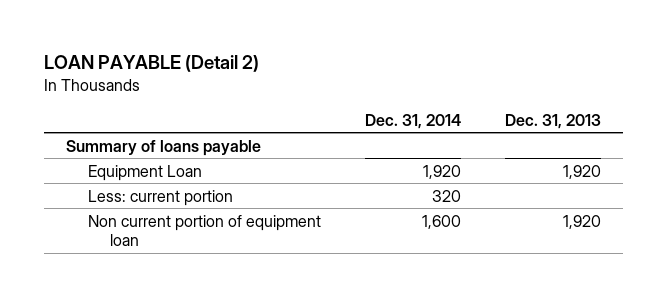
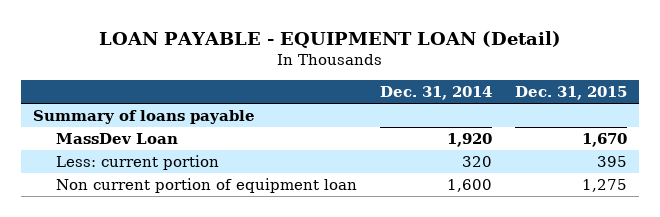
[44,55,260,73] LOAN PAYABLE (Detail 2) -> [98,30,561,48] LOAN PAYABLE - EQUIPMENT LOAN (Detail)
[505,113,602,129] Dec. 31, 2013 -> none
none -> [515,86,628,101] Dec. 31, 2015
[88,164,203,181] Equipment Loan -> [55,133,178,145] MassDev Loan

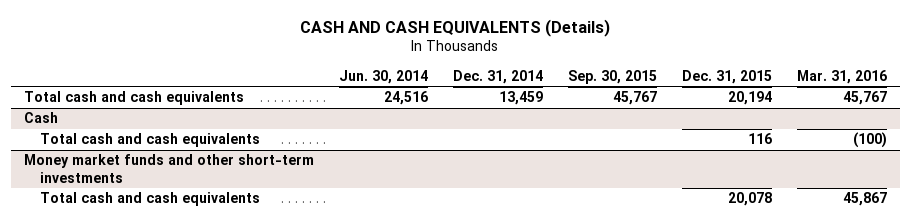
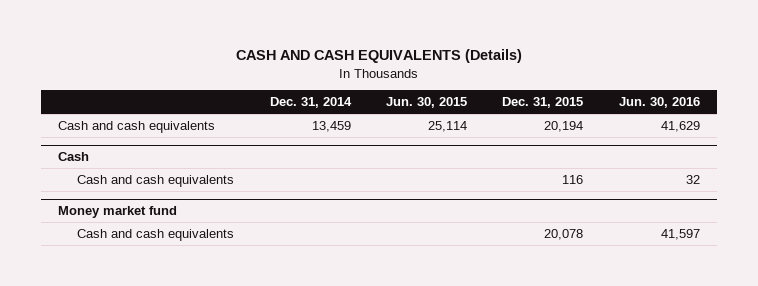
[338,69,428,84] Jun. 30, 2014 -> none
[567,69,657,84] Sep. 30, 2015 -> none
[797,69,888,84] Mar. 31, 2016 -> none
none -> [385,97,467,109] Jun. 30, 2015
none -> [618,97,700,109] Jun. 30, 2016
[23,91,244,106] Total cash and cash equivalents -> [58,120,216,133] Cash and cash equivalents
[40,133,261,148] Total cash and cash equivalents -> [77,174,235,187] Cash and cash equivalents
[23,154,314,183] Money market funds and other short-term investments -> [58,205,178,218] Money market fund
[40,192,261,207] Total cash and cash equivalents -> [77,228,235,241] Cash and cash equivalents

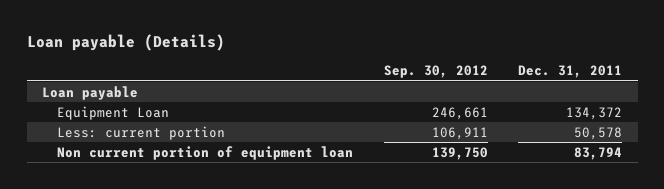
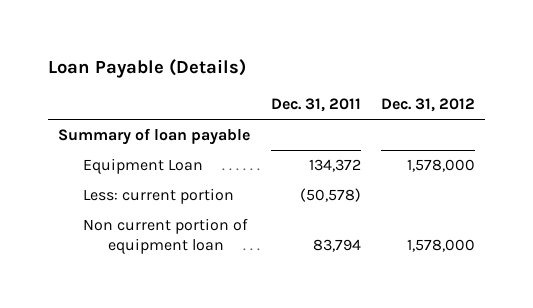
[26,34,225,52] Loan payable (Details) -> [48,59,247,79] Loan Payable (Details)
[383,65,488,79] Sep. 30, 2012 -> none
none -> [380,98,475,113] Dec. 31, 2012
[41,85,138,100] Loan payable -> [58,128,251,146] Summary of loan payable
[574,126,623,140] 50,578 -> [299,188,361,203] (50,578)

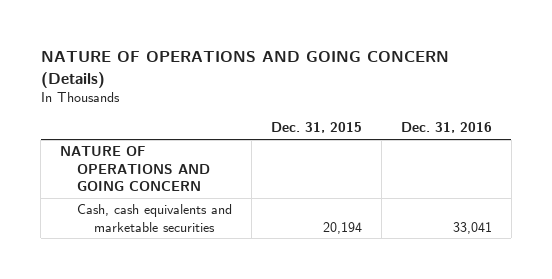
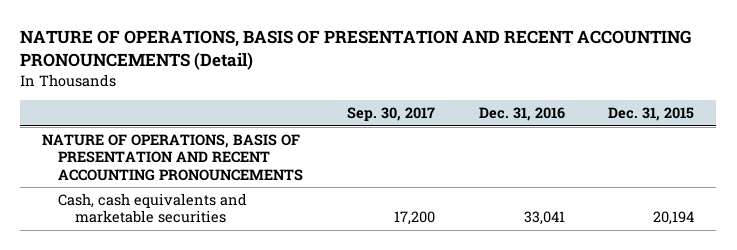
[40,51,449,88] NATURE OF OPERATIONS AND GOING CONCERN (Details) -> [20,30,692,70] NATURE OF OPERATIONS, BASIS OF PRESENTATION AND RECENT ACCOUNTING PRONOUNCEMENTS (Detail)
none -> [347,107,436,122] Sep. 30, 2017
[60,146,211,191] NATURE OF OPERATIONS AND GOING CONCERN -> [42,134,304,181] NATURE OF OPERATIONS, BASIS OF PRESENTATION AND RECENT ACCOUNTING PRONOUNCEMENTS

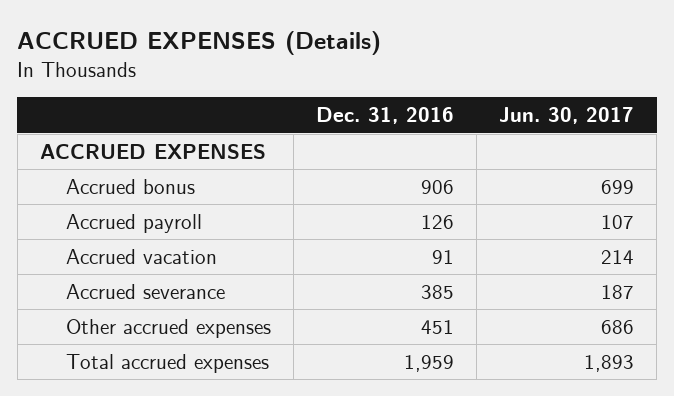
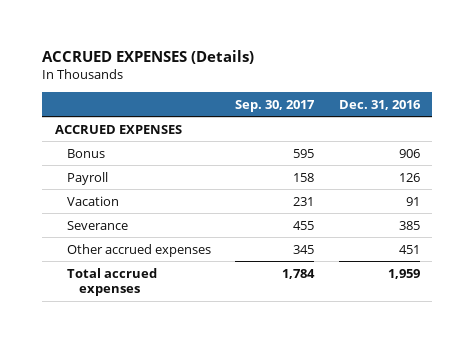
[499,107,635,125] Jun. 30, 2017 -> none
none -> [235,99,316,112] Sep. 30, 2017
[65,178,195,194] Accrued bonus -> [66,148,105,158] Bonus
[65,213,202,233] Accrued payroll -> [66,171,108,185] Payroll
[65,248,217,264] Accrued vacation -> [66,195,119,206] Vacation
[65,283,225,299] Accrued severance -> [66,220,128,230] Severance

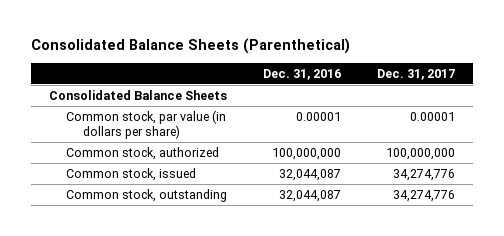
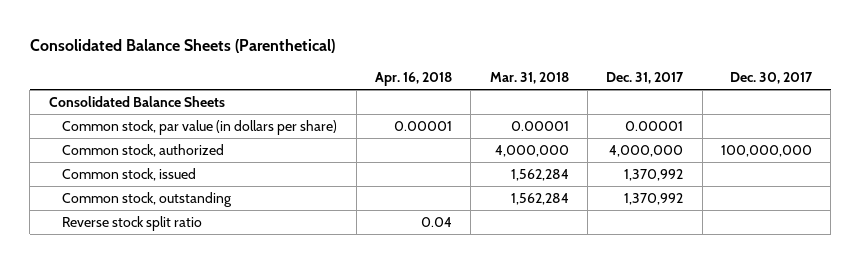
[263,68,342,80] Dec. 31, 2016 -> none
none -> [374,71,452,86] Apr. 16, 2018
none -> [489,71,569,84] Mar. 31, 2018
none -> [730,71,814,84] Dec. 30, 2017
[386,147,456,160] 100,000,000 -> [609,144,684,157] 4,000,000
[393,168,456,181] 34,274,776 -> [624,168,684,181] 1,370,992
[393,189,456,202] 34,274,776 -> [624,192,684,205] 1,370,992
none -> [62,215,203,231] Reverse stock split ratio

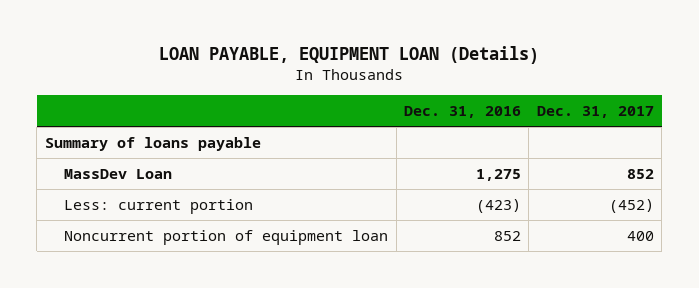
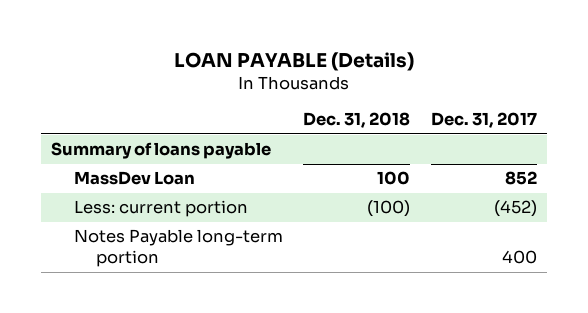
[159,46,540,65] LOAN PAYABLE, EQUIPMENT LOAN (Details) -> [174,51,415,71] LOAN PAYABLE (Details)
[403,106,521,119] Dec. 31, 2016 -> none
none -> [303,112,411,129] Dec. 31, 2018
[64,229,389,245] Noncurrent portion of equipment loan -> [73,229,283,268] Notes Payable long-term portion

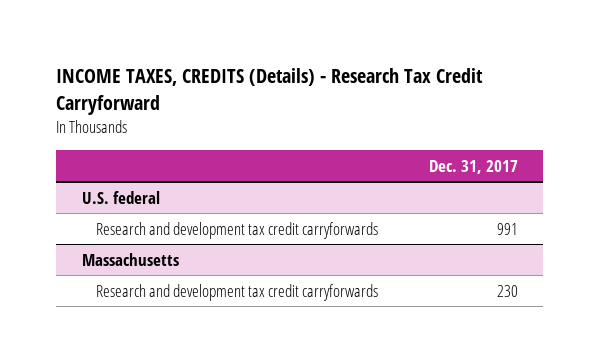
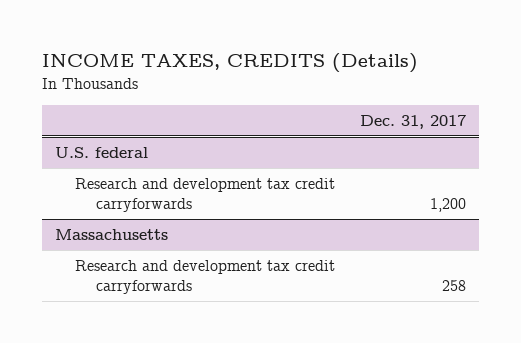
[56,67,484,115] INCOME TAXES, CREDITS (Details) - Research Tax Credit Carryforward -> [42,52,419,73] INCOME TAXES, CREDITS (Details)
[496,222,518,235] 991 -> [430,197,467,212] 1,200
[496,284,518,297] 230 -> [442,279,467,291] 258

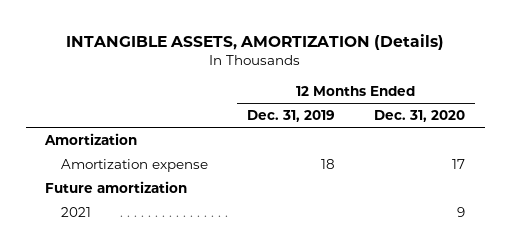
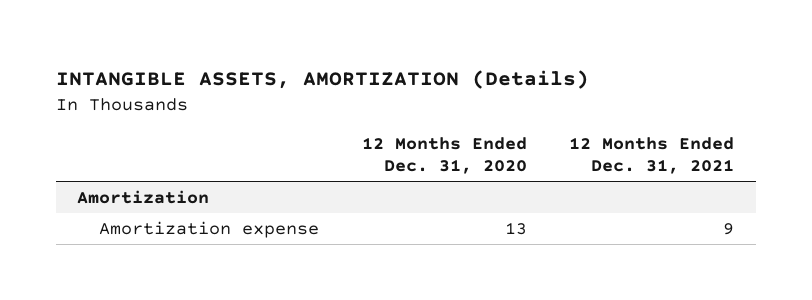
[247,109,336,122] Dec. 31, 2019 -> none
none -> [569,137,735,175] 12 Months Ended Dec. 31, 2021
[45,180,188,193] Future amortization -> none
[60,206,91,217] 2021 -> none
[452,158,466,169] 17 -> [504,221,527,235] 13

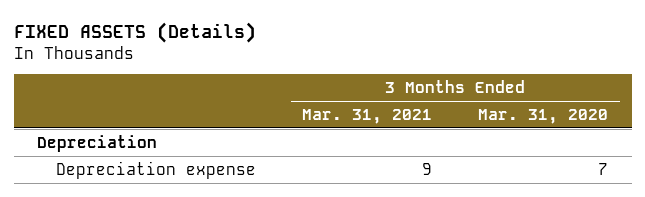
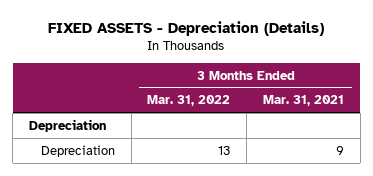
[13,21,256,43] FIXED ASSETS (Details) -> [48,20,325,36] FIXED ASSETS - Depreciation (Details)
[478,108,609,124] Mar. 31, 2020 -> none
none -> [147,95,231,107] Mar. 31, 2022
[55,160,256,179] Depreciation expense -> [40,144,115,157] Depreciation

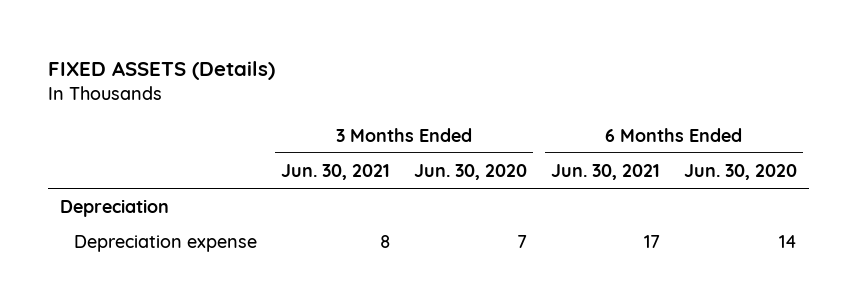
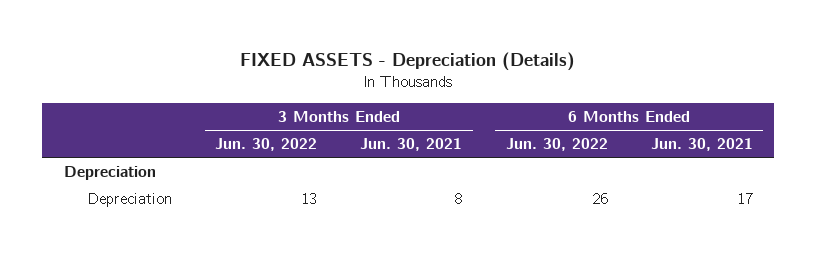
[48,60,276,80] FIXED ASSETS (Details) -> [240,52,576,72] FIXED ASSETS - Depreciation (Details)
[413,163,527,180] Jun. 30, 2020 -> none
[683,163,797,180] Jun. 30, 2020 -> none
none -> [215,138,318,152] Jun. 30, 2022
none -> [505,138,608,152] Jun. 30, 2022
[73,235,257,253] Depreciation expense -> [87,192,173,207] Depreciation

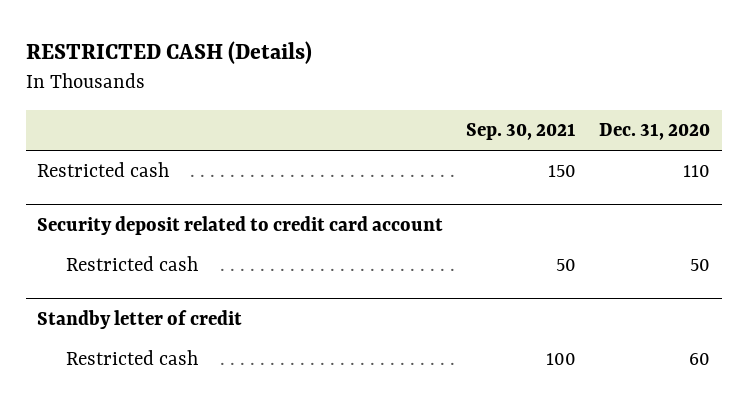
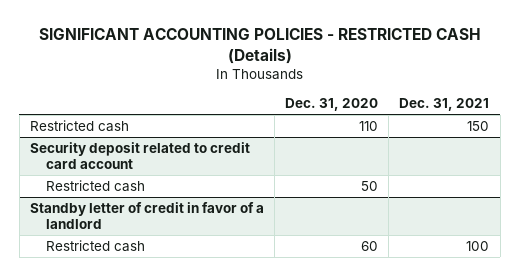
[25,41,312,65] RESTRICTED CASH (Details) -> [38,27,481,64] SIGNIFICANT ACCOUNTING POLICIES - RESTRICTED CASH (Details)
[466,123,577,141] Sep. 30, 2021 -> none
none -> [399,97,490,111] Dec. 31, 2021
[37,309,243,329] Standby letter of credit -> [29,202,264,229] Standby letter of credit in favor of a landlord

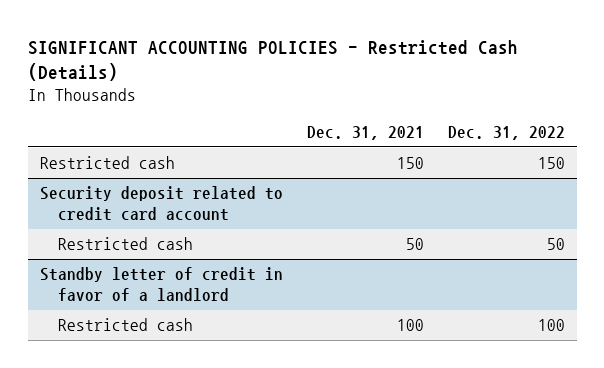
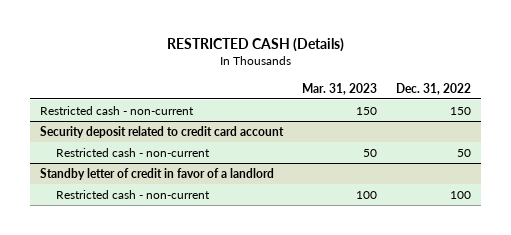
[27,39,518,82] SIGNIFICANT ACCOUNTING POLICIES - Restricted Cash (Details) -> [166,37,344,52] RESTRICTED CASH (Details)
[306,125,424,140] Dec. 31, 2021 -> none
none -> [302,82,378,95] Mar. 31, 2023
[39,156,175,170] Restricted cash -> [39,106,194,116] Restricted cash - non-current
[57,237,193,251] Restricted cash -> [55,148,210,158] Restricted cash - non-current
[57,318,193,332] Restricted cash -> [55,190,210,200] Restricted cash - non-current

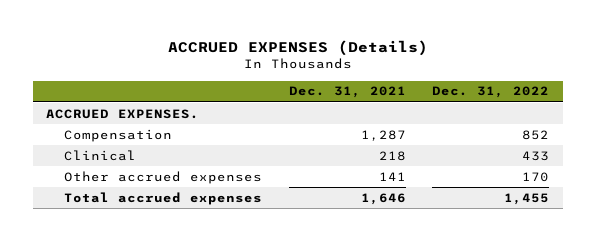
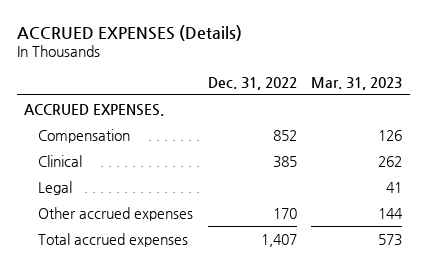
[288,86,406,99] Dec. 31, 2021 -> none
none -> [311,76,403,90] Mar. 31, 2023
[522,150,550,161] 433 -> [272,155,297,168] 385
none -> [37,180,72,195] Legal
[504,192,550,205] 1,455 -> [260,233,297,247] 1,407

